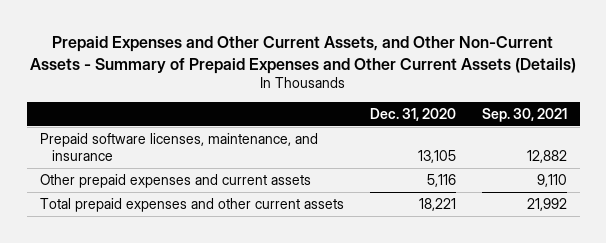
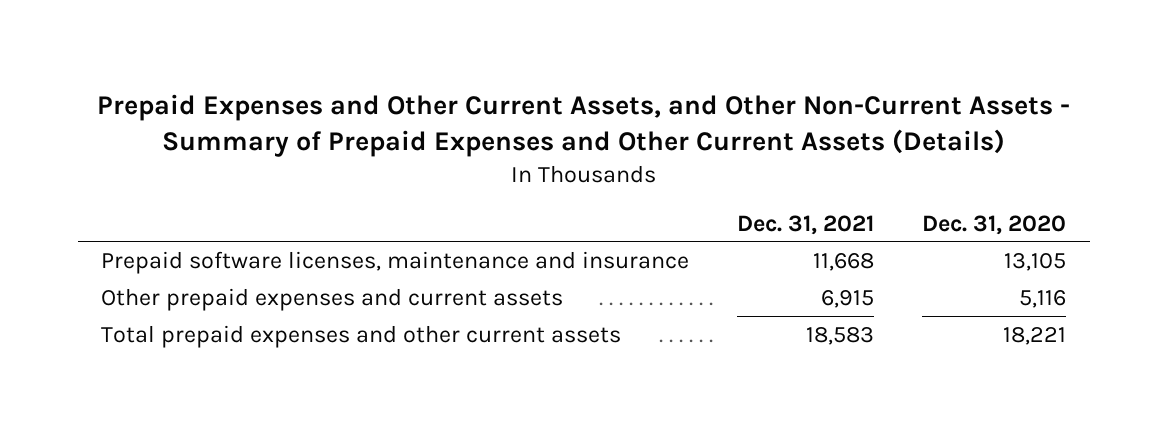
[481,108,567,123] Sep. 30, 2021 -> none
none -> [737,214,875,235] Dec. 31, 2021
[39,132,318,161] Prepaid software licenses, maintenance, and insurance -> [101,250,690,274] Prepaid software licenses, maintenance and insurance

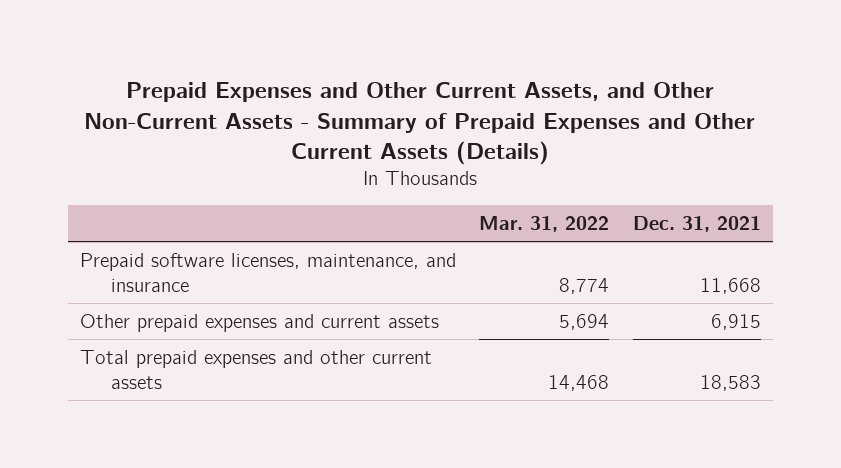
[921,214,1066,235] Dec. 31, 2020 -> none
none -> [479,215,610,232] Mar. 31, 2022
[101,250,690,274] Prepaid software licenses, maintenance and insurance -> [79,252,456,292] Prepaid software licenses, maintenance, and insurance

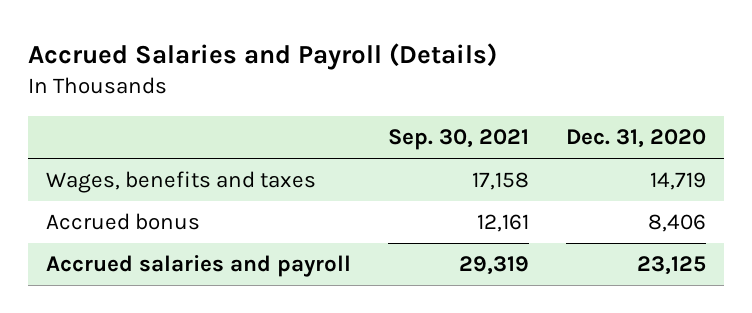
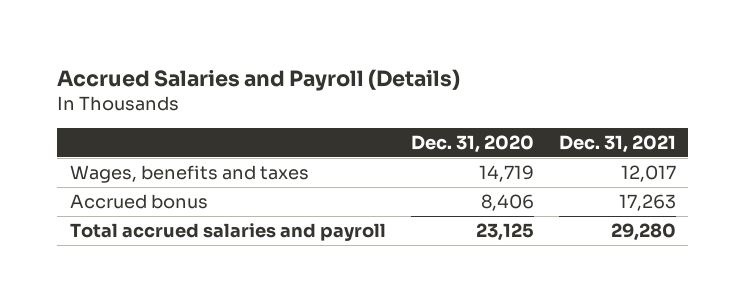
[388,129,530,151] Sep. 30, 2021 -> none
none -> [558,135,676,154] Dec. 31, 2021
[46,255,352,278] Accrued salaries and payroll -> [69,222,386,241] Total accrued salaries and payroll

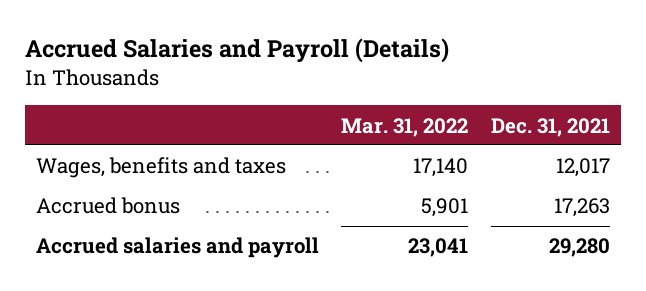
[410,135,534,154] Dec. 31, 2020 -> none
none -> [341,117,469,137] Mar. 31, 2022
[69,222,386,241] Total accrued salaries and payroll -> [36,237,320,259] Accrued salaries and payroll

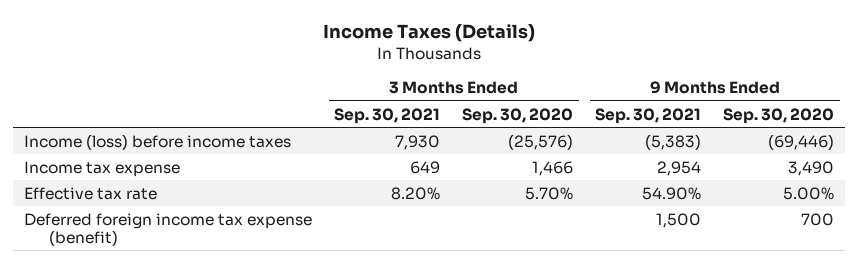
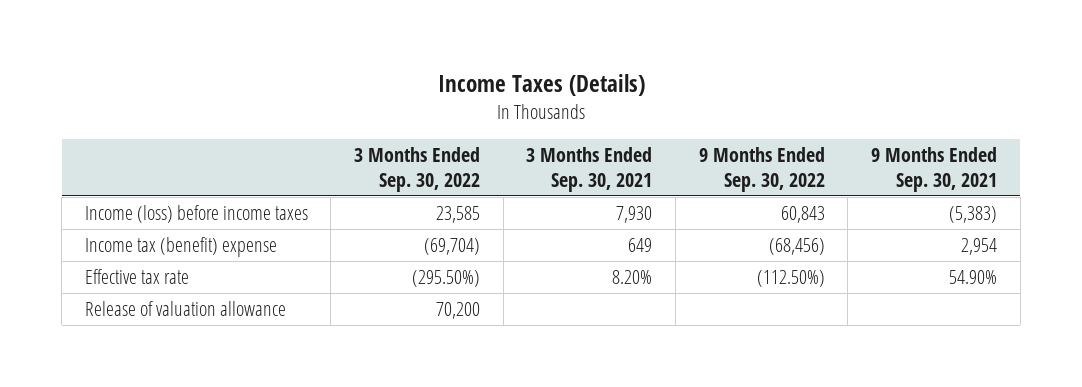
[462,107,574,124] Sep. 30, 2020 -> none
[723,107,835,124] Sep. 30, 2020 -> none
none -> [354,147,481,193] 3 Months Ended Sep. 30, 2022
none -> [698,147,825,193] 9 Months Ended Sep. 30, 2022
[24,160,181,177] Income tax expense -> [84,236,277,257] Income tax (benefit) expense
[24,212,313,247] Deferred foreign income tax expense (benefit) -> none
none -> [84,300,286,316] Release of valuation allowance

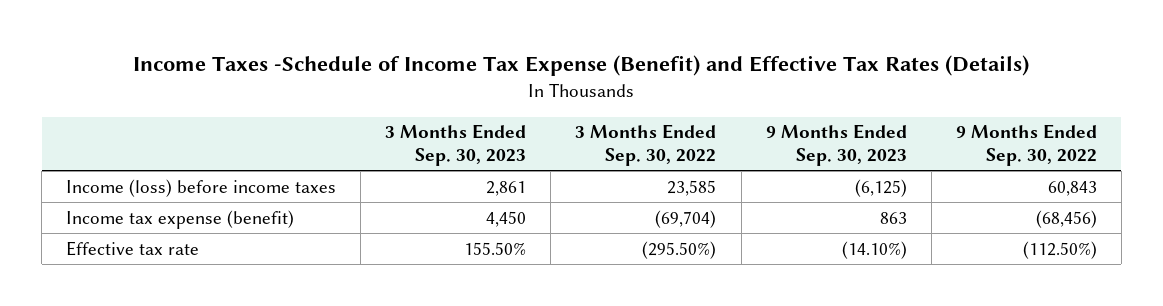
[437,74,645,97] Income Taxes (Details) -> [133,55,1030,77] Income Taxes -Schedule of Income Tax Expense (Benefit) and Effective Tax Rates (Details)
[526,147,653,193] 3 Months Ended Sep. 30, 2021 -> none
[871,147,998,193] 9 Months Ended Sep. 30, 2021 -> none
none -> [385,124,527,167] 3 Months Ended Sep. 30, 2023
none -> [765,124,907,167] 9 Months Ended Sep. 30, 2023
[84,236,277,257] Income tax (benefit) expense -> [66,209,295,229] Income tax expense (benefit)
[84,300,286,316] Release of valuation allowance -> none

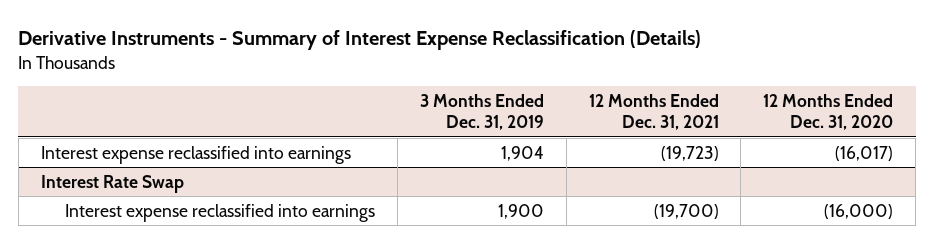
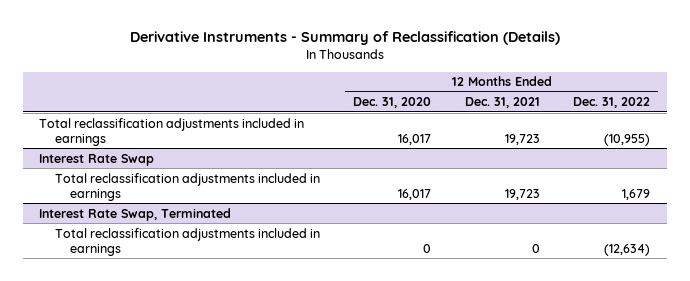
[18,30,702,51] Derivative Instruments - Summary of Interest Expense Reclassification (Details) -> [129,31,560,46] Derivative Instruments - Summary of Reclassification (Details)
[419,94,544,131] 3 Months Ended Dec. 31, 2019 -> none
none -> [573,97,651,109] Dec. 31, 2022
[40,145,351,164] Interest expense reclassified into earnings -> none
none -> [39,117,305,146] Total reclassification adjustments included in earnings
[64,203,375,222] Interest expense reclassified into earnings -> none
none -> [54,172,320,201] Total reclassification adjustments included in earnings
none -> [39,207,232,221] Interest Rate Swap, Terminated
none -> [54,227,320,256] Total reclassification adjustments included in earnings

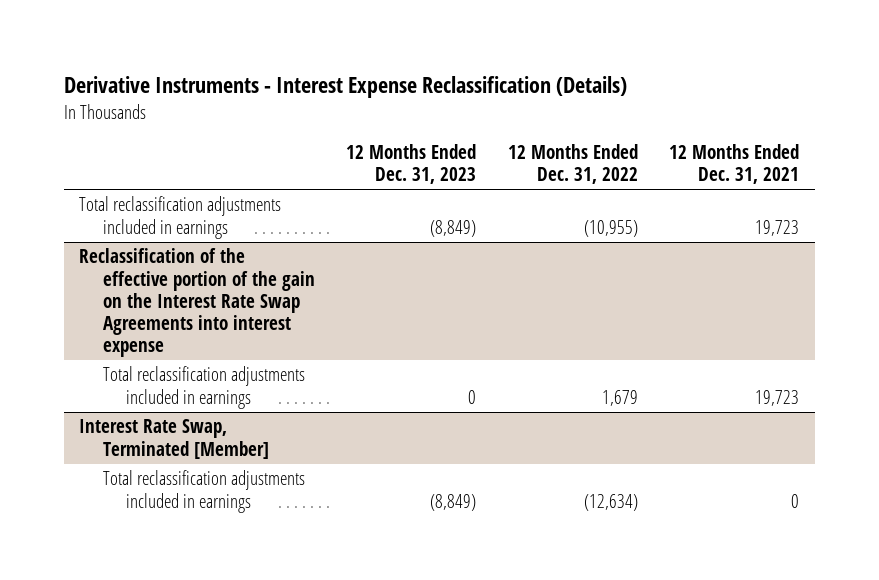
[129,31,560,46] Derivative Instruments - Summary of Reclassification (Details) -> [63,75,627,98] Derivative Instruments - Interest Expense Reclassification (Details)
[353,97,432,109] Dec. 31, 2020 -> none
none -> [346,144,477,185] 12 Months Ended Dec. 31, 2023
[39,153,155,166] Interest Rate Swap -> [79,248,315,357] Reclassification of the effective portion of the gain on the Interest Rate Swap Agreements into interest expense
[39,207,232,221] Interest Rate Swap, Terminated -> [79,419,269,459] Interest Rate Swap, Terminated [Member]

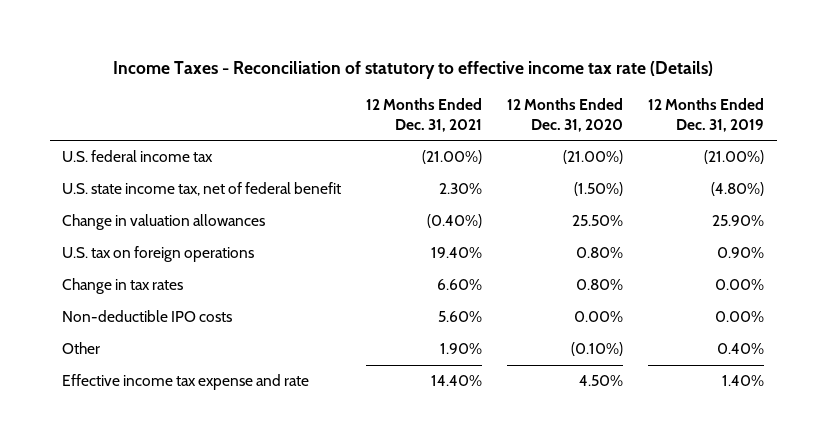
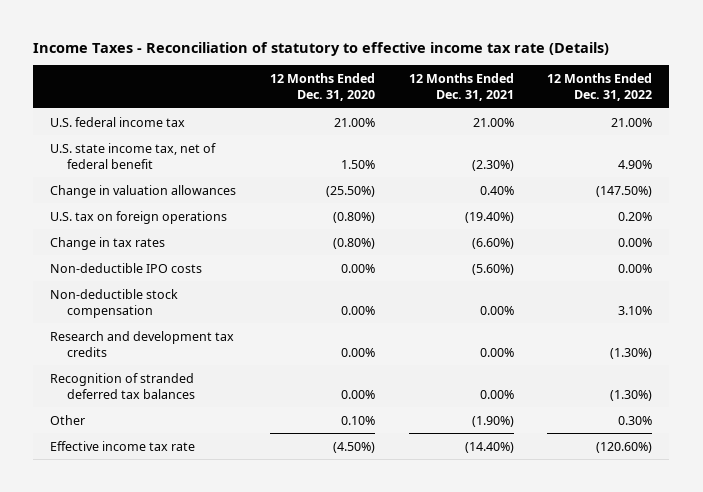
[648,98,765,132] 12 Months Ended Dec. 31, 2019 -> none
none -> [547,72,653,102] 12 Months Ended Dec. 31, 2022
[422,150,483,165] (21.00%) -> [472,117,514,127] 21.00%
[563,150,624,165] (21.00%) -> [333,117,375,127] 21.00%
[439,183,483,195] 2.30% -> [471,159,514,171] (2.30%)
[574,182,624,197] (1.50%) -> [340,159,375,169] 1.50%
[427,214,483,229] (0.40%) -> [479,185,514,195] 0.40%
[572,215,624,227] 25.50% -> [325,185,375,197] (25.50%)
[431,247,483,259] 19.40% -> [464,211,514,223] (19.40%)
[576,247,624,259] 0.80% -> [332,211,375,223] (0.80%)
[437,279,483,291] 6.60% -> [471,237,514,249] (6.60%)
[576,279,624,291] 0.80% -> [332,237,375,249] (0.80%)
[438,311,483,323] 5.60% -> [471,263,514,275] (5.60%)
none -> [50,288,179,318] Non-deductible stock compensation
none -> [50,330,235,357] Research and development tax credits
none -> [50,372,196,399] Recognition of stranded deferred tax balances
[440,343,483,355] 1.90% -> [471,415,514,427] (1.90%)
[571,342,624,357] (0.10%) -> [340,415,375,425] 0.10%
[62,374,310,391] Effective income tax expense and rate -> [50,440,196,451] Effective income tax rate
[431,375,483,387] 14.40% -> [464,441,514,453] (14.40%)
[579,375,624,387] 4.50% -> [332,441,375,453] (4.50%)

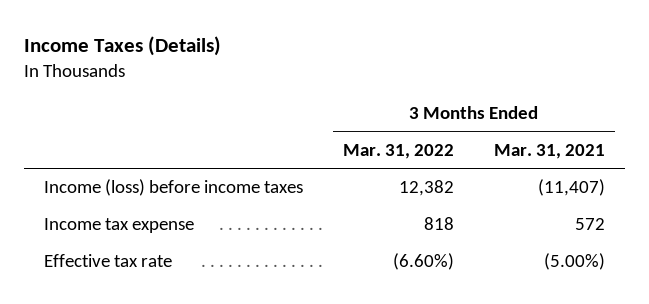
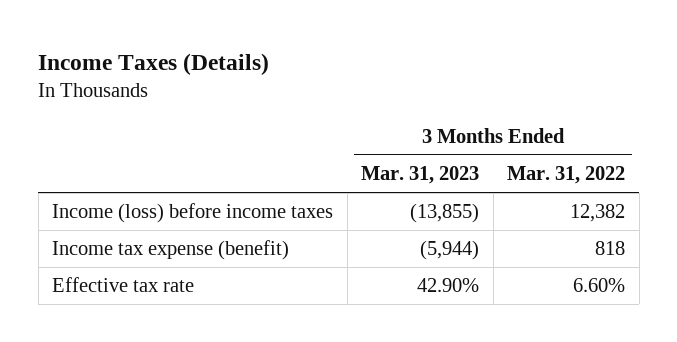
[494,143,606,159] Mar. 31, 2021 -> none
none -> [361,166,480,185] Mar. 31, 2023
[43,218,194,234] Income tax expense -> [52,240,290,261] Income tax expense (benefit)
[392,253,454,271] (6.60%) -> [573,278,626,293] 6.60%

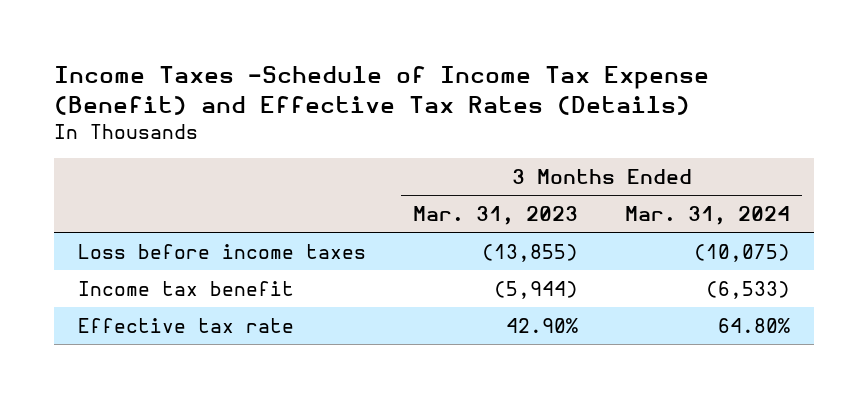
[38,52,270,75] Income Taxes (Details) -> [53,66,709,116] Income Taxes -Schedule of Income Tax Expense (Benefit) and Effective Tax Rates (Details)
[507,166,626,185] Mar. 31, 2022 -> none
none -> [625,205,791,225] Mar. 31, 2024
[52,203,334,224] Income (loss) before income taxes -> [77,243,366,259] Loss before income taxes
[52,240,290,261] Income tax expense (benefit) -> [77,280,294,296] Income tax benefit

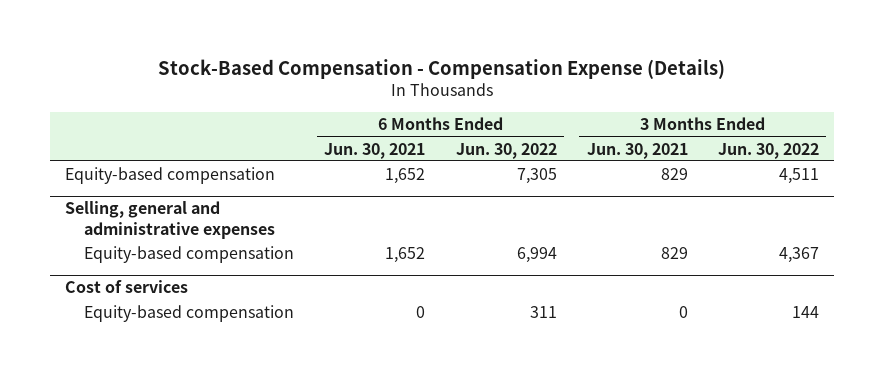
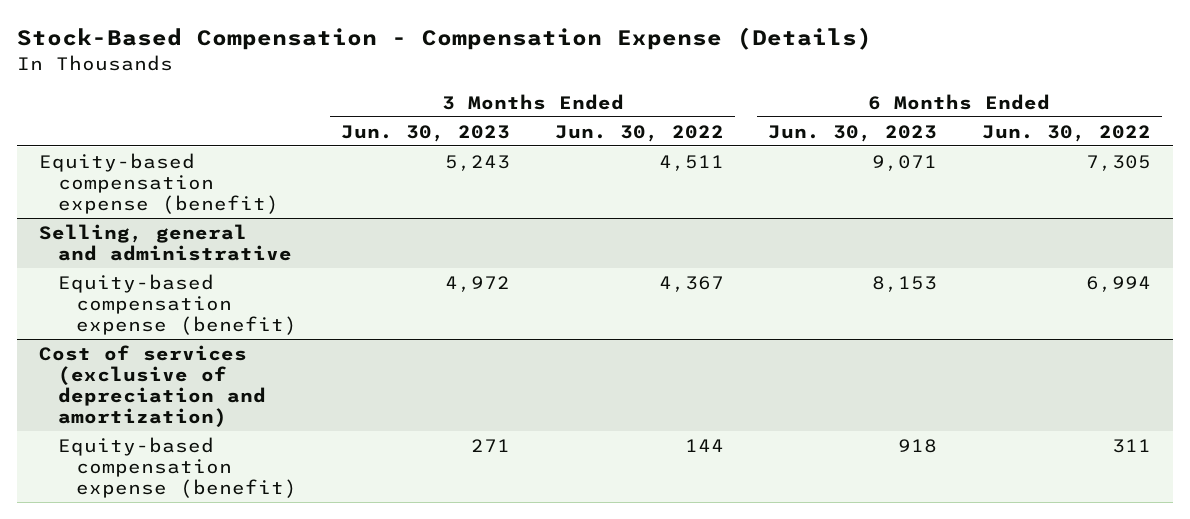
[324,142,426,159] Jun. 30, 2021 -> none
[586,142,688,159] Jun. 30, 2021 -> none
none -> [341,124,511,142] Jun. 30, 2023
none -> [768,124,938,142] Jun. 30, 2023
[65,166,276,184] Equity-based compensation -> [39,152,279,214] Equity-based compensation expense (benefit)
[65,201,276,239] Selling, general and administrative expenses -> [39,223,292,261] Selling, general and administrative
[84,245,295,263] Equity-based compensation -> [57,273,298,335] Equity-based compensation expense (benefit)
[65,280,189,294] Cost of services -> [39,344,266,427] Cost of services (exclusive of depreciation and amortization)
[84,304,295,322] Equity-based compensation -> [57,436,298,498] Equity-based compensation expense (benefit)

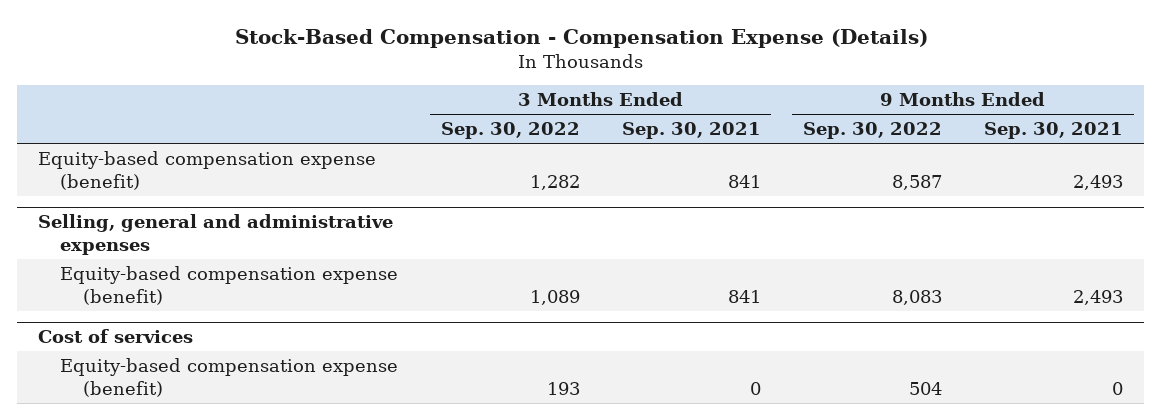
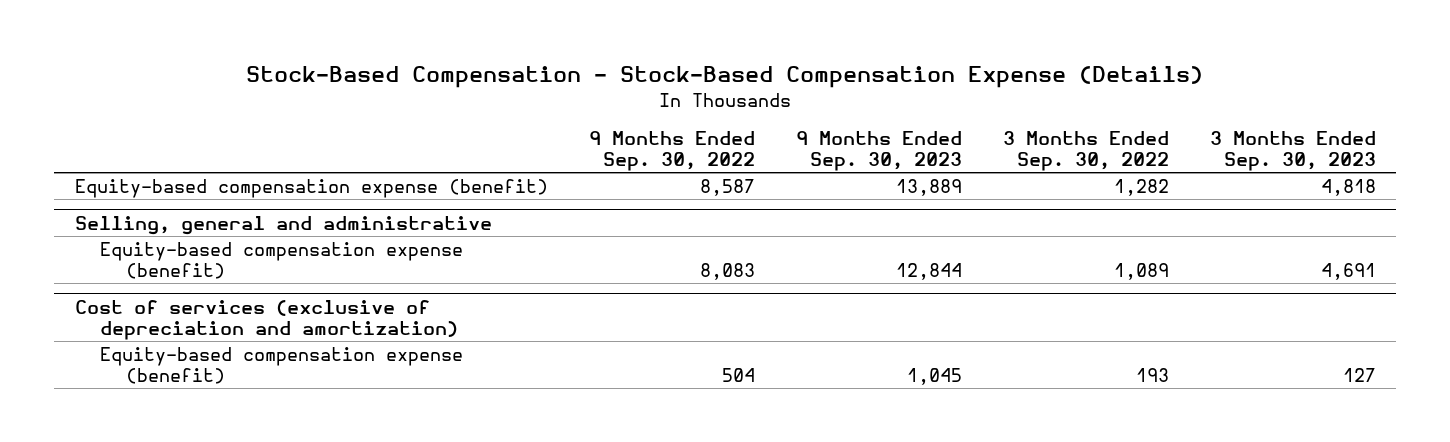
[234,29,928,49] Stock-Based Compensation - Compensation Expense (Details) -> [246,66,1204,89] Stock-Based Compensation - Stock-Based Compensation Expense (Details)
[621,122,761,140] Sep. 30, 2021 -> none
[984,122,1124,140] Sep. 30, 2021 -> none
none -> [795,130,962,171] 9 Months Ended Sep. 30, 2023
none -> [1209,130,1376,171] 3 Months Ended Sep. 30, 2023
[38,214,394,255] Selling, general and administrative expenses -> [74,215,492,235] Selling, general and administrative
[38,329,194,344] Cost of services -> [74,299,459,340] Cost of services (exclusive of depreciation and amortization)

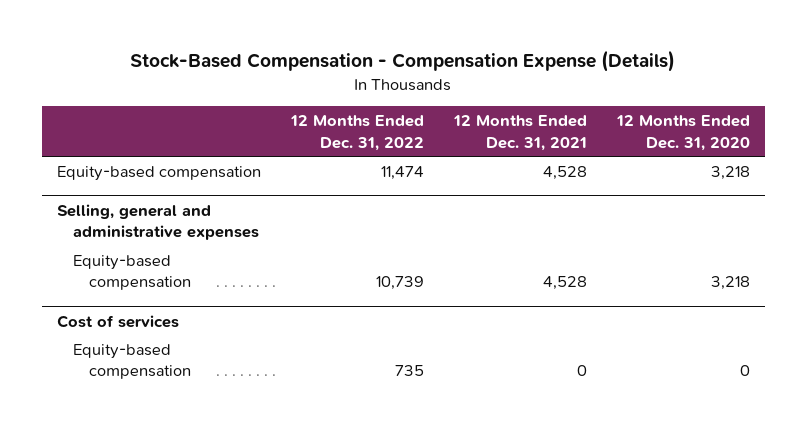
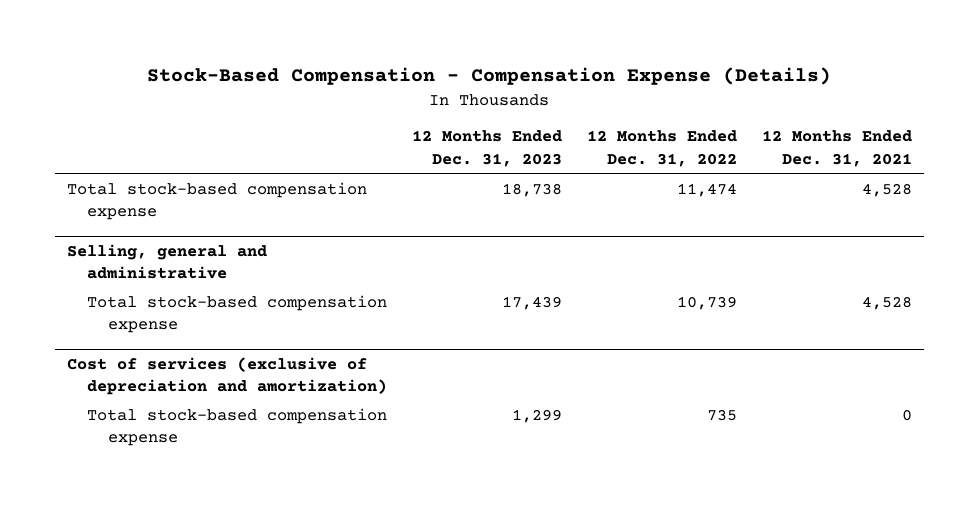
[616,115,751,151] 12 Months Ended Dec. 31, 2020 -> none
none -> [412,130,563,167] 12 Months Ended Dec. 31, 2023
[56,165,261,181] Equity-based compensation -> [66,181,367,220] Total stock-based compensation expense
[56,203,260,241] Selling, general and administrative expenses -> [66,243,267,279] Selling, general and administrative
[73,254,192,291] Equity-based compensation -> [87,294,388,333] Total stock-based compensation expense
[56,314,179,328] Cost of services -> [66,356,388,395] Cost of services (exclusive of depreciation and amortization)
[73,343,192,380] Equity-based compensation -> [87,407,388,446] Total stock-based compensation expense

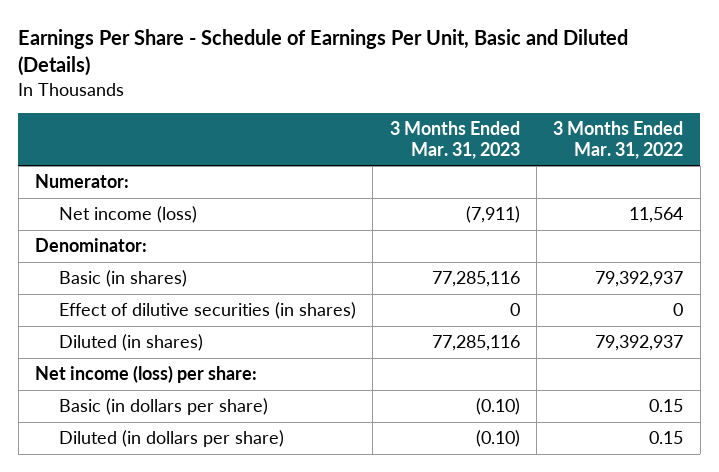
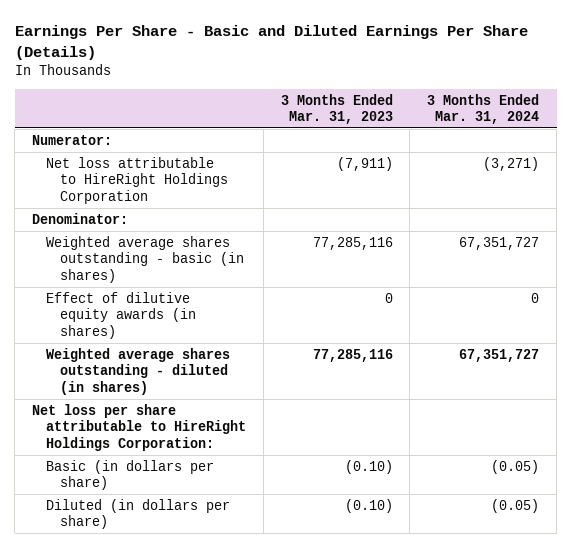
[18,29,629,77] Earnings Per Share - Schedule of Earnings Per Unit, Basic and Diluted (Details) -> [14,24,528,60] Earnings Per Share - Basic and Diluted Earnings Per Share (Details)
[553,121,684,159] 3 Months Ended Mar. 31, 2022 -> none
none -> [427,93,540,124] 3 Months Ended Mar. 31, 2024
[58,206,197,224] Net income (loss) -> [45,156,228,204] Net loss attributable to HireRight Holdings Corporation
[58,270,187,288] Basic (in shares) -> [45,235,244,283] Weighted average shares outstanding - basic (in shares)
[58,302,356,320] Effect of dilutive securities (in shares) -> [45,291,196,339] Effect of dilutive equity awards (in shares)
[58,334,203,352] Diluted (in shares) -> [45,347,230,395] Weighted average shares outstanding - diluted (in shares)
[35,365,258,384] Net income (loss) per share: -> [32,403,246,451] Net loss per share attributable to HireRight Holdings Corporation:

